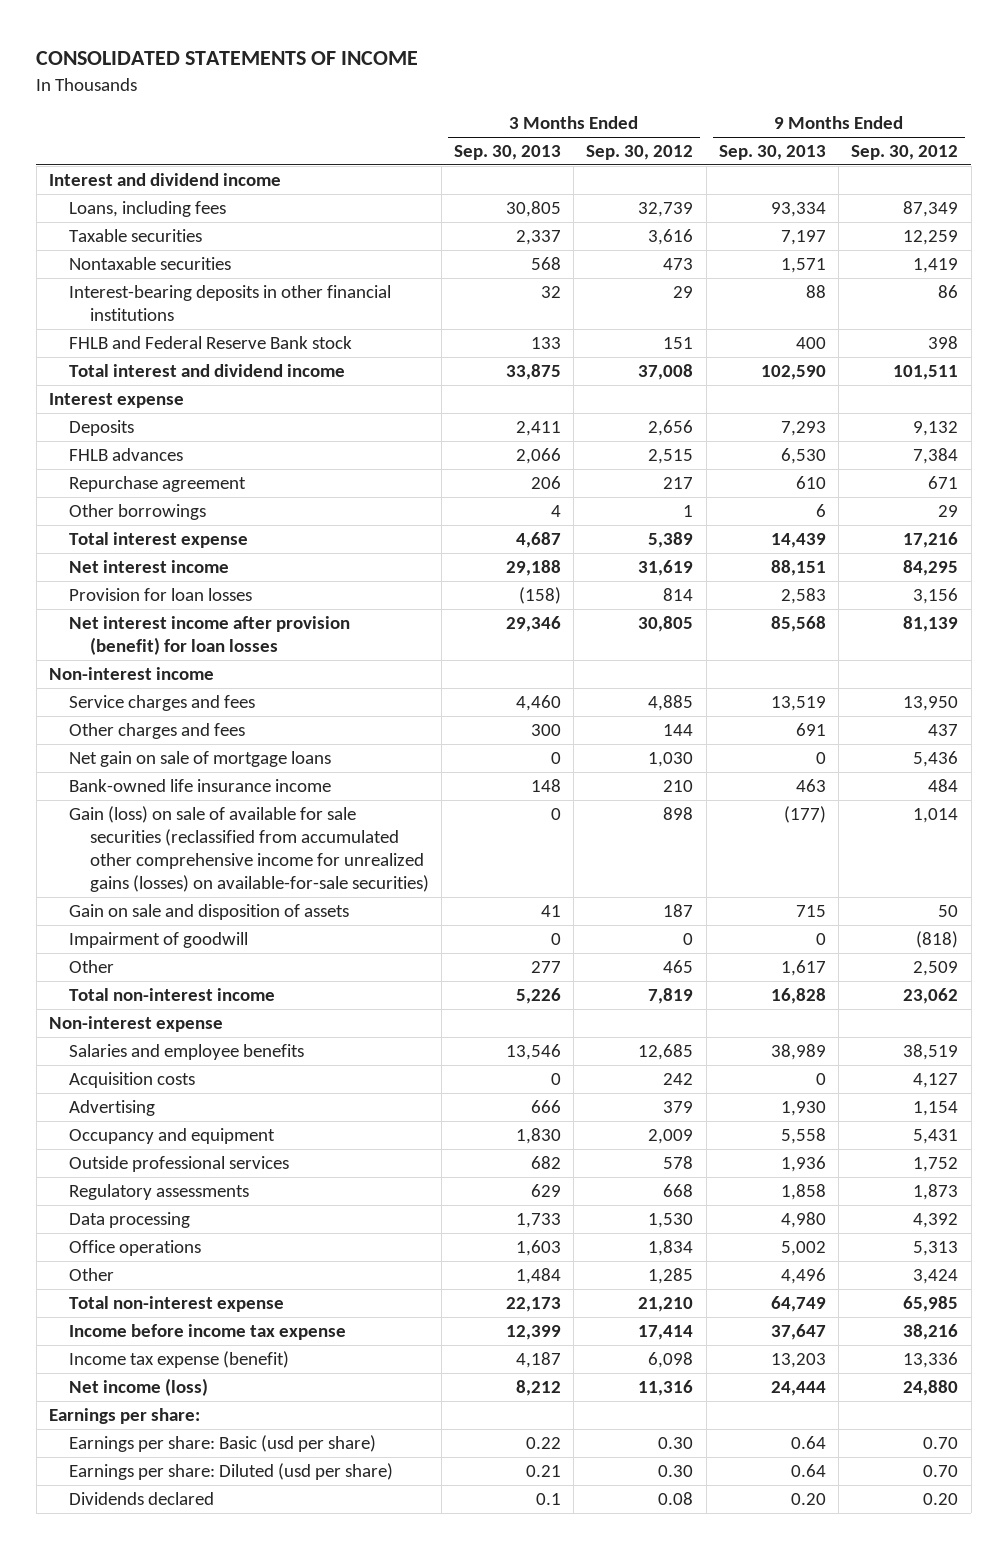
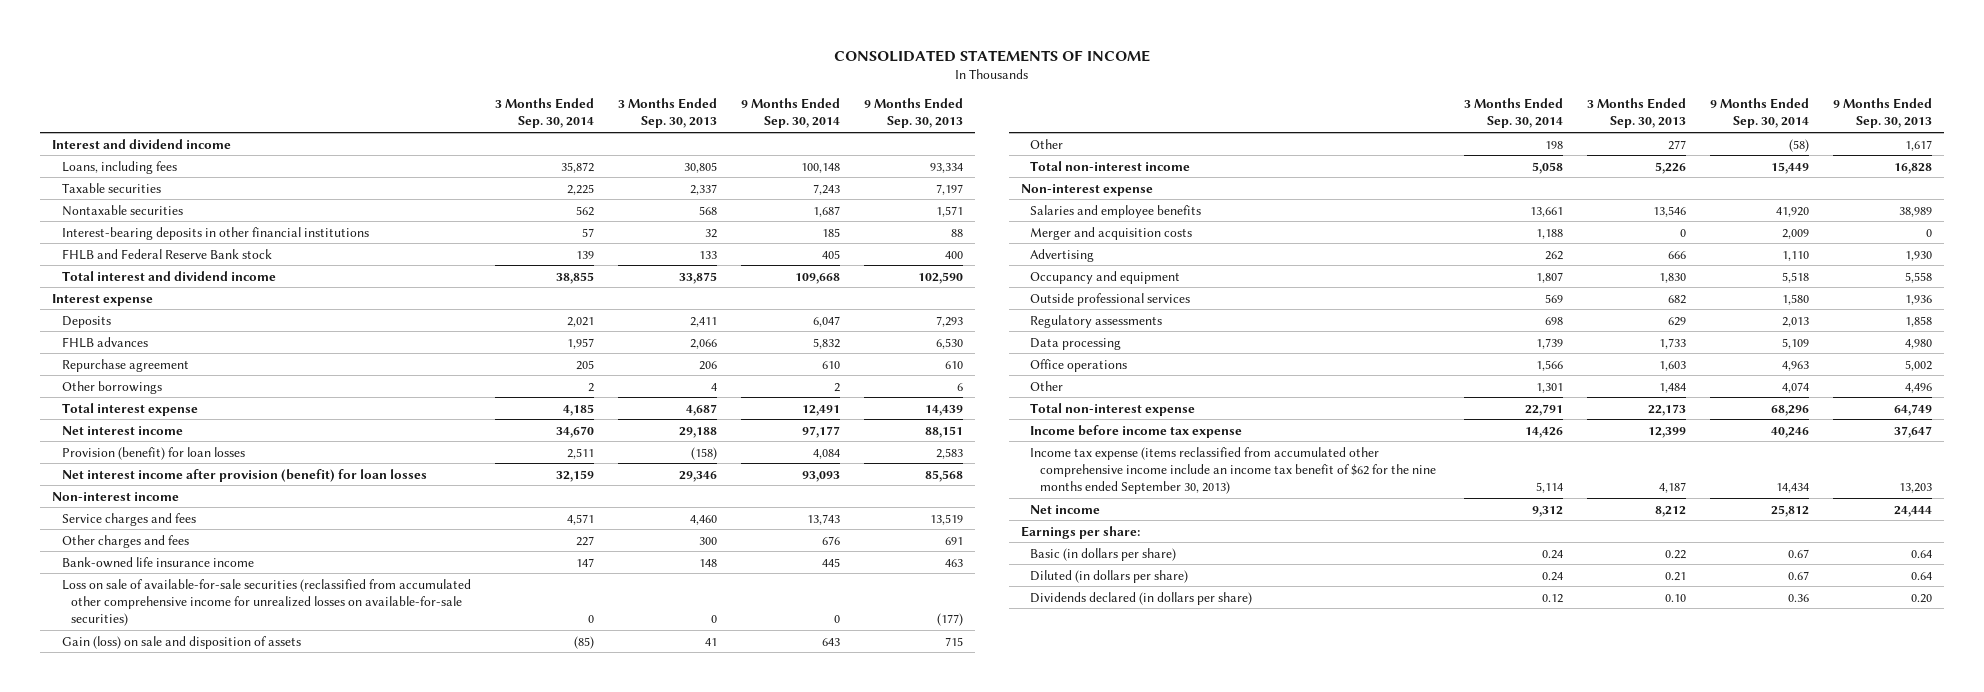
[586,144,694,160] Sep. 30, 2012 -> none
[851,144,959,160] Sep. 30, 2012 -> none
none -> [494,97,594,129] 3 Months Ended Sep. 30, 2014
none -> [741,97,841,129] 9 Months Ended Sep. 30, 2014
[69,587,253,601] Provision for loan losses -> [61,446,245,460] Provision (benefit) for loan losses
[69,750,332,767] Net gain on sale of mortgage loans -> none
[69,931,249,948] Impairment of goodwill -> none
[69,805,429,893] Gain (loss) on sale of available for sale securities (reclassified from accumulated other comprehensive income for unrealized gains (losses) on available-for-sale securities) -> [61,578,471,627] Loss on sale of available-for-sale securities (reclassified from accumulated other comprehensive income for unrealized losses on available-for-sale securities)
[69,903,350,920] Gain on sale and disposition of assets -> [61,635,301,649] Gain (loss) on sale and disposition of assets
[69,1071,196,1088] Acquisition costs -> [1030,226,1193,240] Merger and acquisition costs
[69,1350,290,1368] Income tax expense (benefit) -> [1030,446,1436,495] Income tax expense (items reclassified from accumulated other comprehensive income include an income tax benefit of $62 for the nine months ended September 30, 2013)
[69,1377,209,1396] Net income (loss) -> [1030,504,1101,514] Net income
[69,1434,377,1452] Earnings per share: Basic (usd per share) -> [1030,547,1177,561] Basic (in dollars per share)
[69,1462,394,1480] Earnings per share: Diluted (usd per share) -> [1030,569,1189,583] Diluted (in dollars per share)
[69,1491,215,1505] Dividends declared -> [1030,591,1253,605] Dividends declared (in dollars per share)
[535,1492,561,1505] 0.1 -> [1664,593,1686,602] 0.10

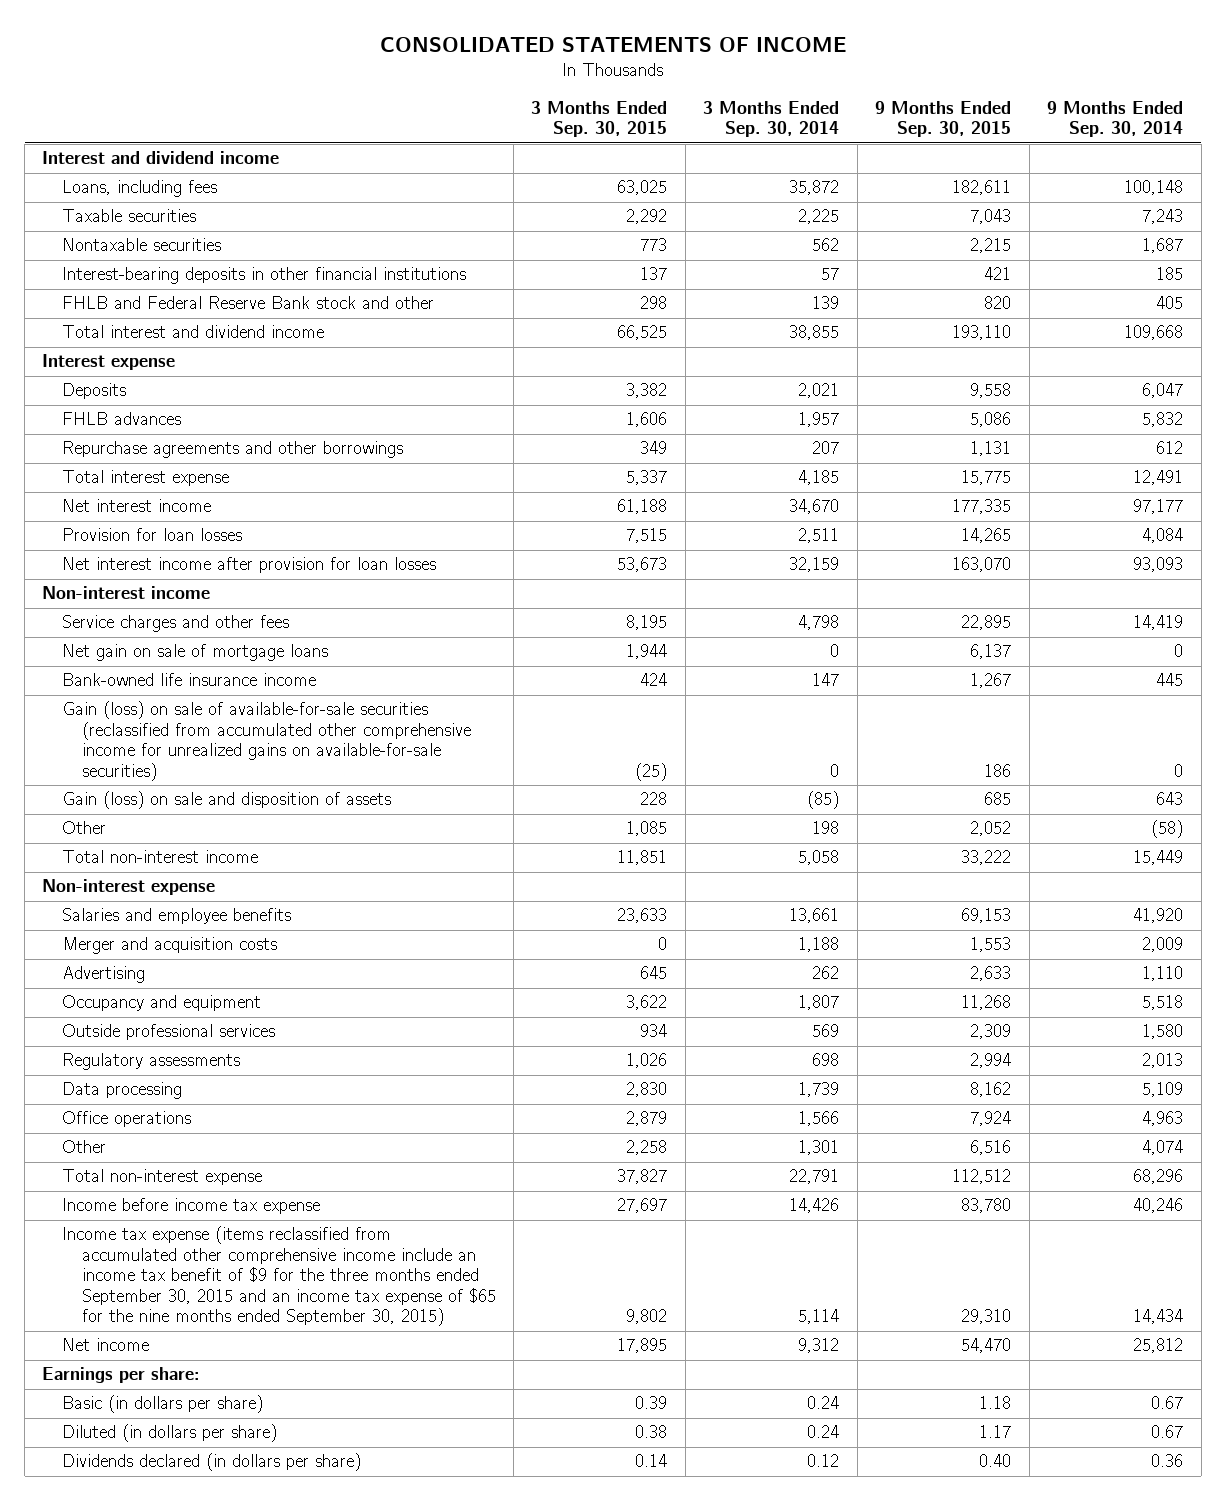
[618,97,718,129] 3 Months Ended Sep. 30, 2013 -> none
[864,97,964,129] 9 Months Ended Sep. 30, 2013 -> none
none -> [531,100,668,138] 3 Months Ended Sep. 30, 2015
none -> [875,100,1012,138] 9 Months Ended Sep. 30, 2015
[61,248,272,260] FHLB and Federal Reserve Bank stock -> [62,296,435,310] FHLB and Federal Reserve Bank stock and other
[61,380,162,394] Other borrowings -> none
[61,358,189,372] Repurchase agreement -> [62,441,404,459] Repurchase agreements and other borrowings
[575,359,594,370] 205 -> [812,441,840,455] 207
[822,360,841,369] 610 -> [1156,441,1184,455] 612
[61,446,245,460] Provision (benefit) for loan losses -> [62,528,243,542] Provision for loan losses
[61,468,427,482] Net interest income after provision (benefit) for loan losses -> [62,557,437,574] Net interest income after provision for loan losses
[61,534,189,548] Other charges and fees -> none
[61,512,196,526] Service charges and fees -> [62,615,290,633] Service charges and other fees
[566,513,594,525] 4,571 -> [798,615,840,631] 4,798
[807,513,841,525] 13,743 -> [1133,615,1184,631] 14,419
none -> [62,644,329,662] Net gain on sale of mortgage loans
[61,578,471,627] Loss on sale of available-for-sale securities (reclassified from accumulated other comprehensive income for unrealized losses on available-for-sale securities) -> [62,701,471,781] Gain (loss) on sale of available-for-sale securities (reclassified from accumulated other comprehensive income for unrealized gains on available-for-sale securities)
[1030,446,1436,495] Income tax expense (items reclassified from accumulated other comprehensive income include an income tax benefit of $62 for the nine months ended September 30, 2013) -> [62,1226,496,1327] Income tax expense (items reclassified from accumulated other comprehensive income include an income tax benefit of $9 for the three months ended September 30, 2015 and an income tax expense of $65 for the nine months ended September 30, 2015)

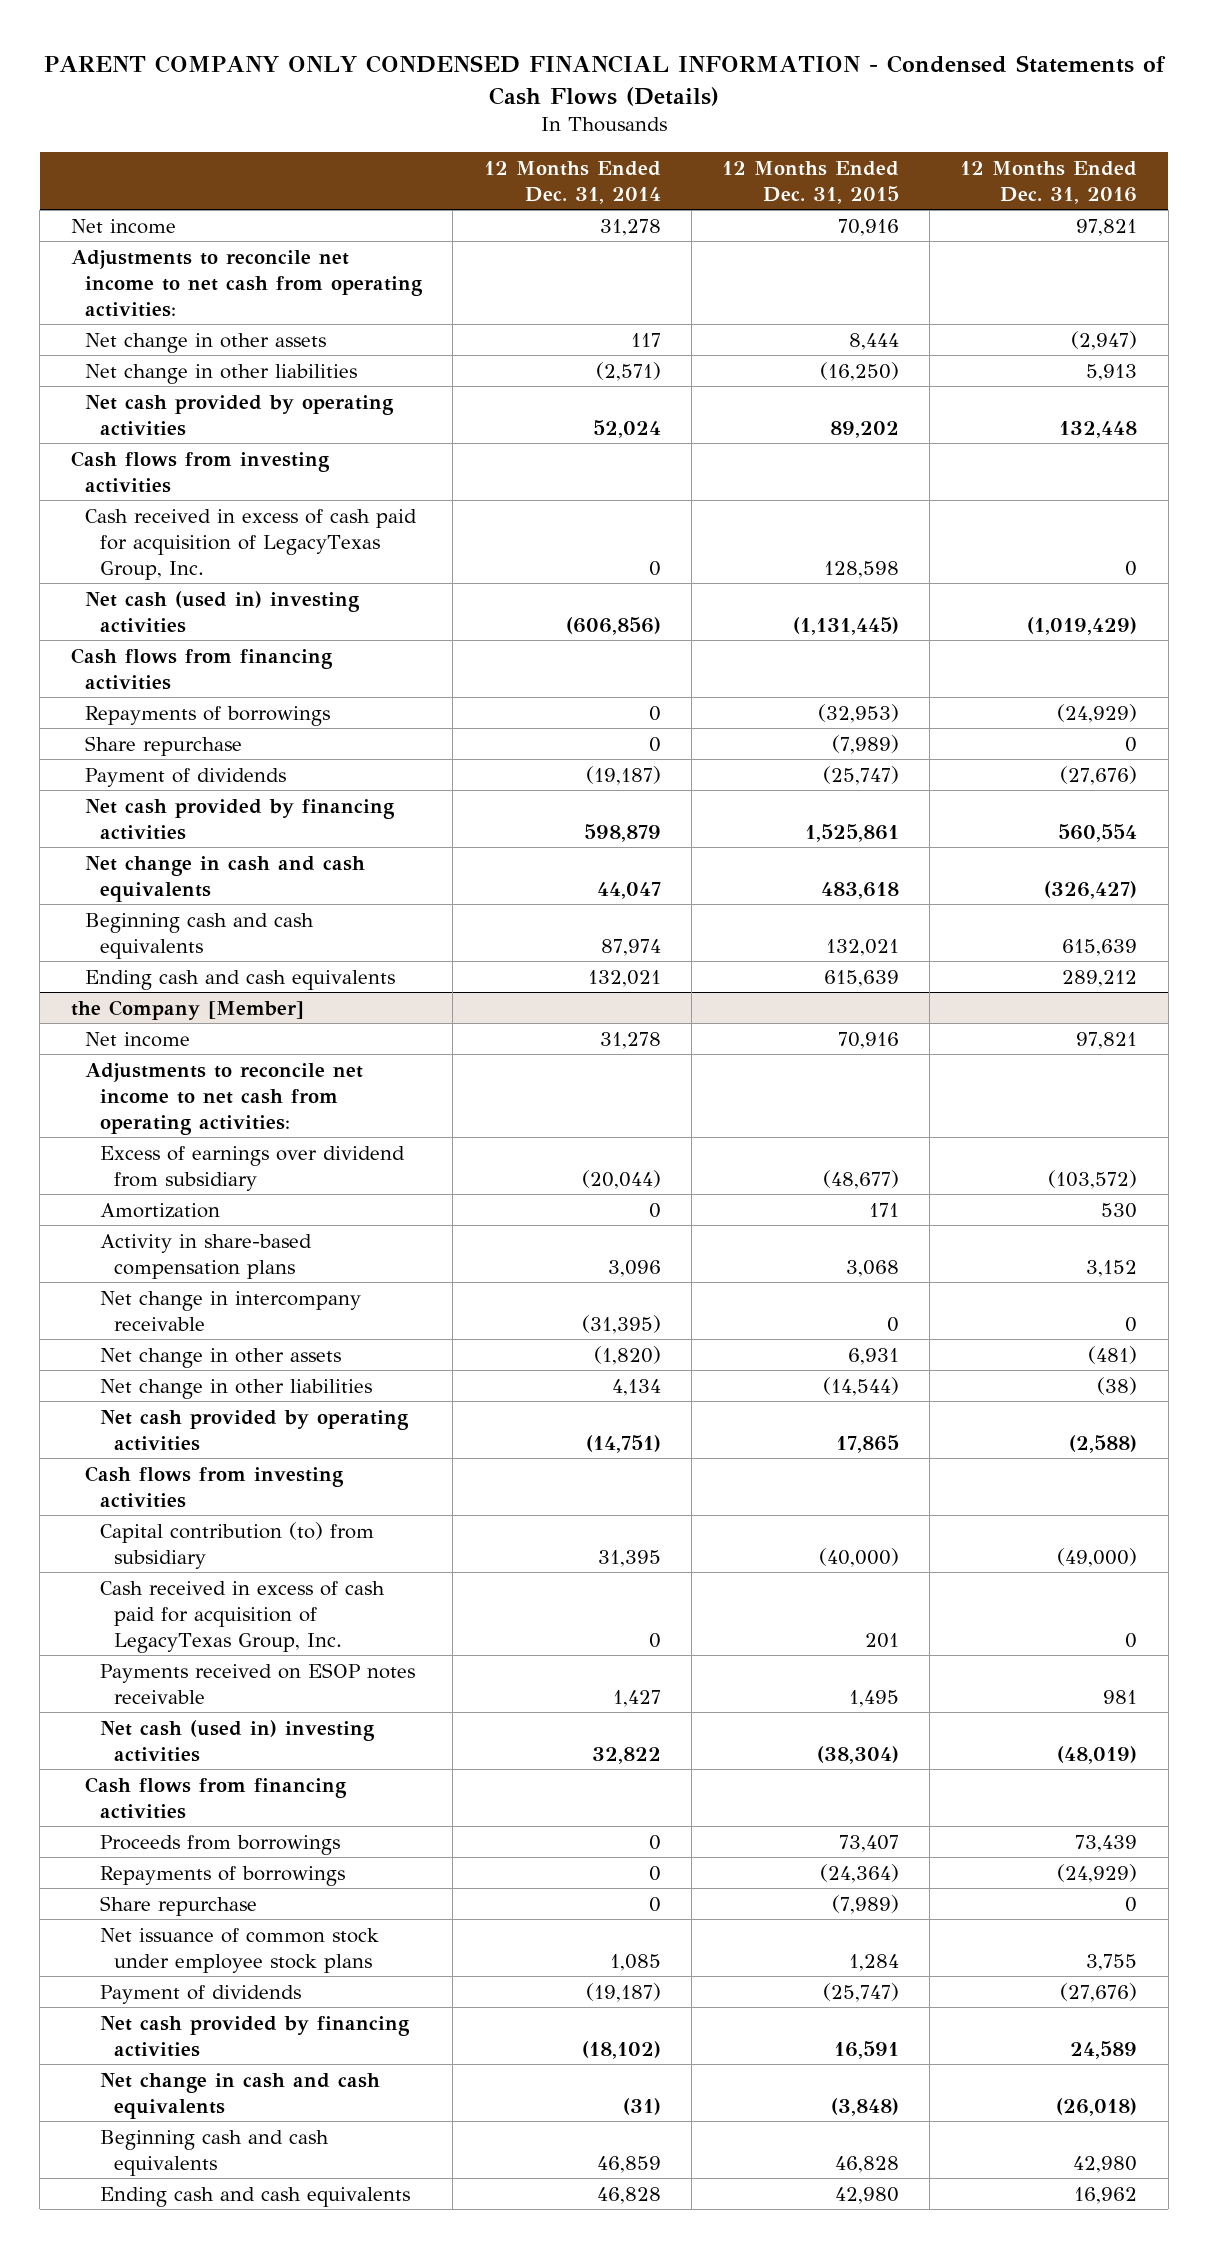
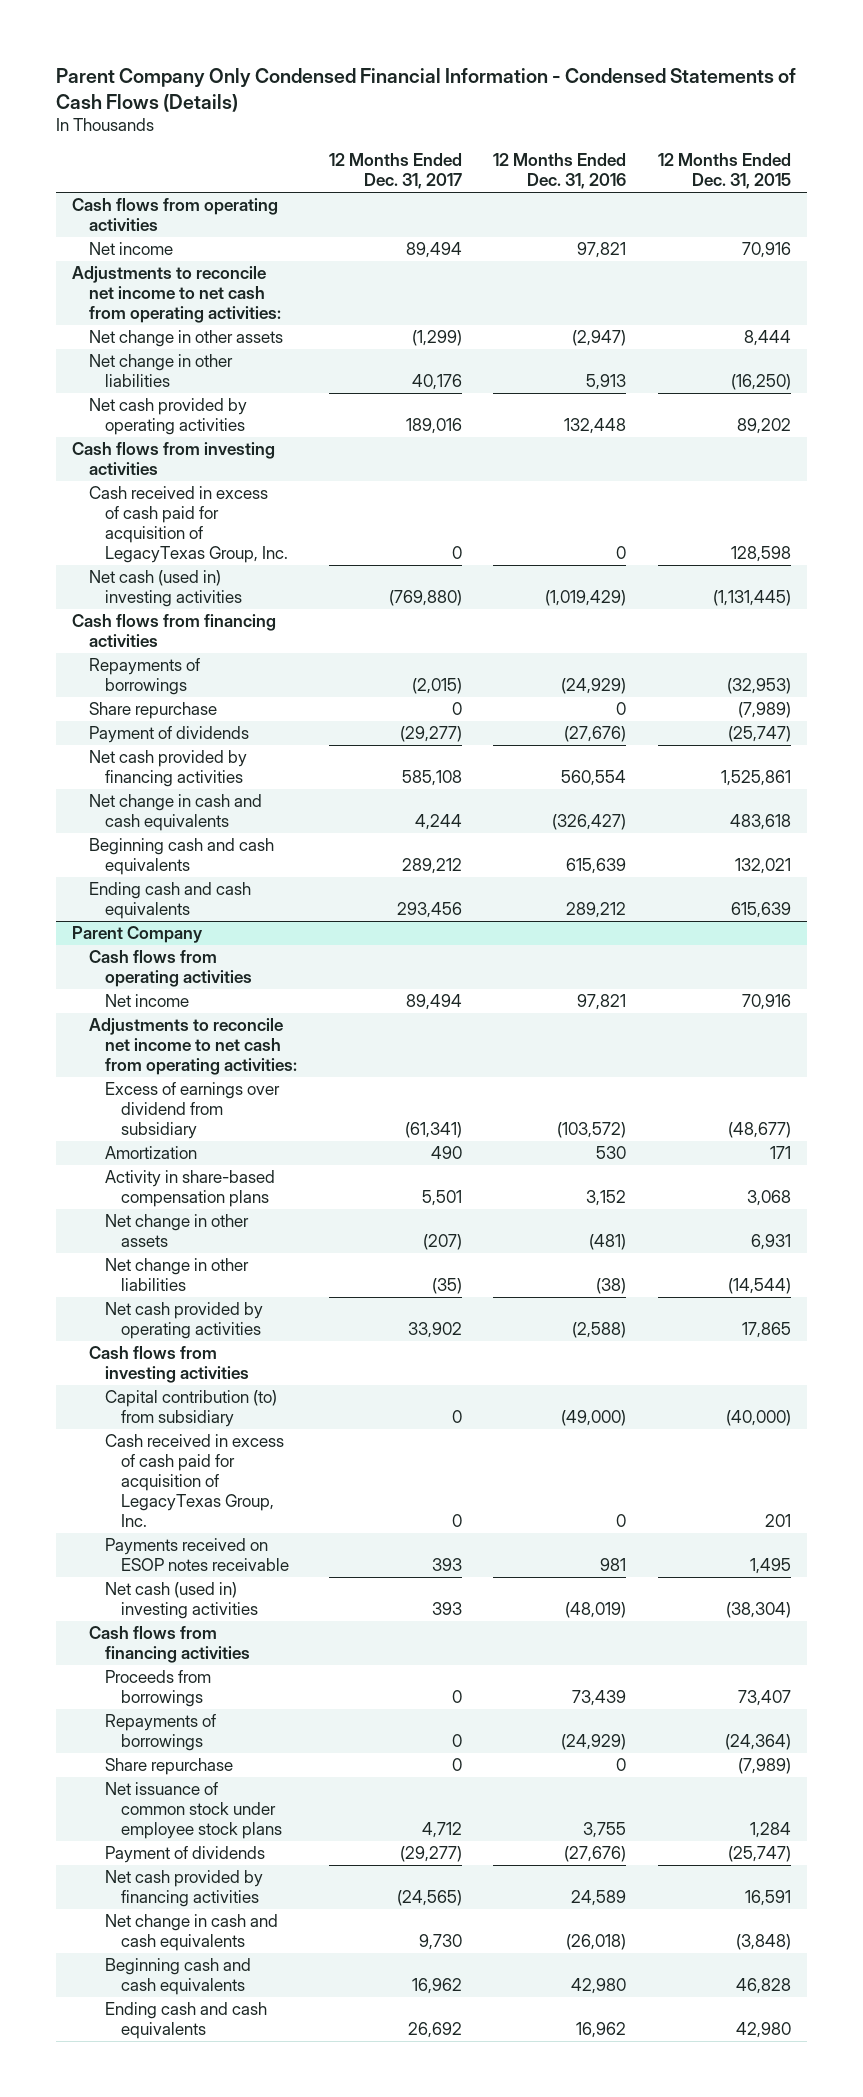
[44,54,1167,106] PARENT COMPANY ONLY CONDENSED FINANCIAL INFORMATION - Condensed Statements of Cash Flows (Details) -> [56,67,797,112] Parent Company Only Condensed Financial Information - Condensed Statements of Cash Flows (Details)
[483,160,661,204] 12 Months Ended Dec. 31, 2014 -> none
none -> [328,153,462,190] 12 Months Ended Dec. 31, 2017
none -> [72,198,279,232] Cash flows from operating activities
[70,999,304,1020] the Company [Member] -> none
none -> [72,926,204,944] Parent Company
none -> [88,950,253,988] Cash flows from operating activities
[99,1290,361,1331] Net change in intercompany receivable -> none

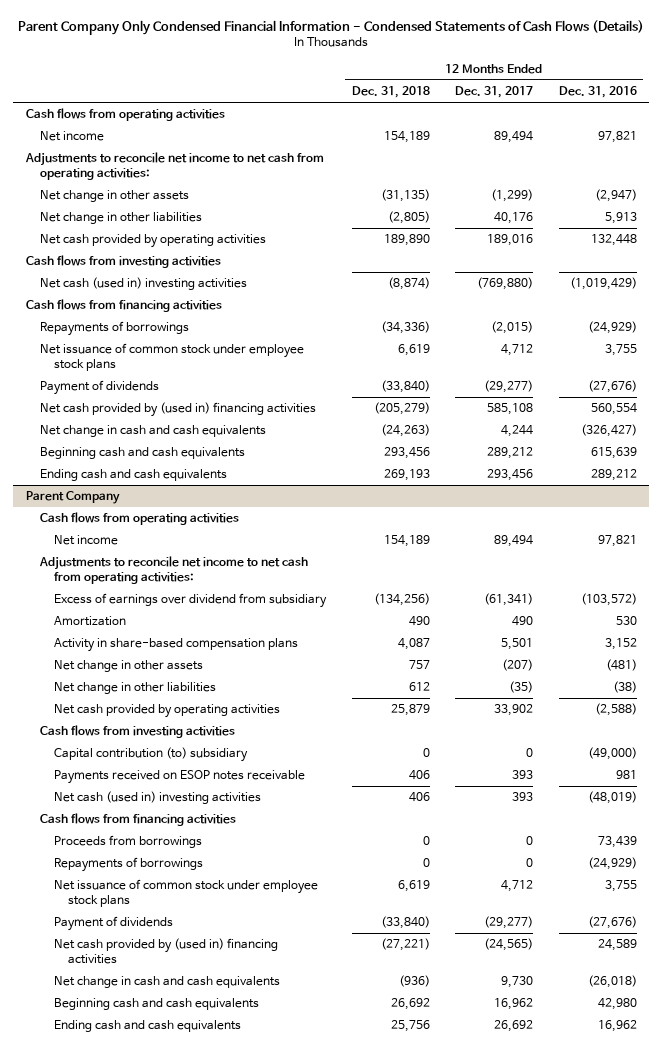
[657,153,791,190] 12 Months Ended Dec. 31, 2015 -> none
none -> [351,86,430,99] Dec. 31, 2018
[88,486,289,564] Cash received in excess of cash paid for acquisition of LegacyTexas Group, Inc. -> none
[88,702,217,720] Share repurchase -> none
none -> [40,343,305,371] Net issuance of common stock under employee stock plans
[88,750,247,788] Net cash provided by financing activities -> [40,402,317,418] Net cash provided by (used in) financing activities
[105,1434,285,1528] Cash received in excess of cash paid for acquisition of LegacyTexas Group, Inc. -> none
[105,1390,278,1428] Capital contribution (to) from subsidiary -> [54,747,249,763] Capital contribution (to) subsidiary
[105,1758,234,1776] Share repurchase -> none
[105,1870,264,1908] Net cash provided by financing activities -> [54,938,279,964] Net cash provided by (used in) financing activities

